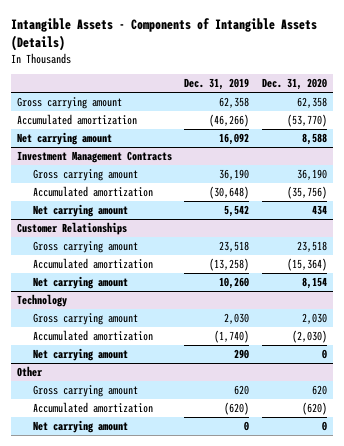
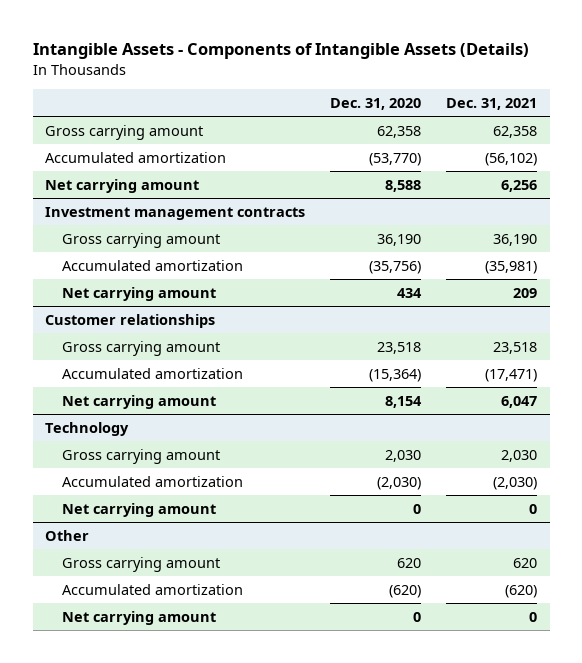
[184,78,250,91] Dec. 31, 2019 -> none
none -> [446,97,538,110] Dec. 31, 2021
[17,150,173,163] Investment Management Contracts -> [45,206,306,220] Investment management contracts
[17,221,128,235] Customer Relationships -> [45,313,216,328] Customer relationships

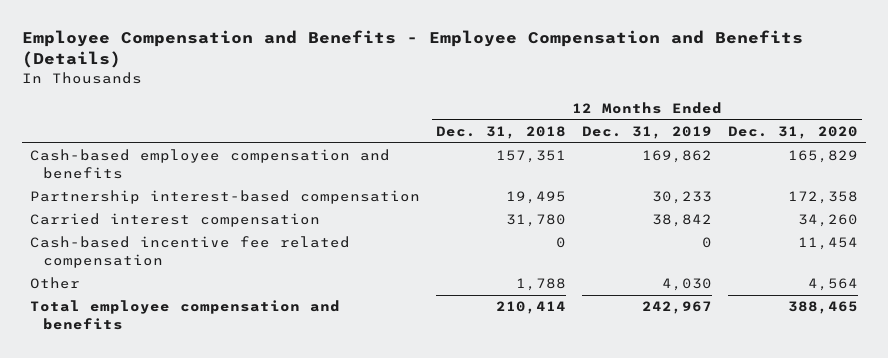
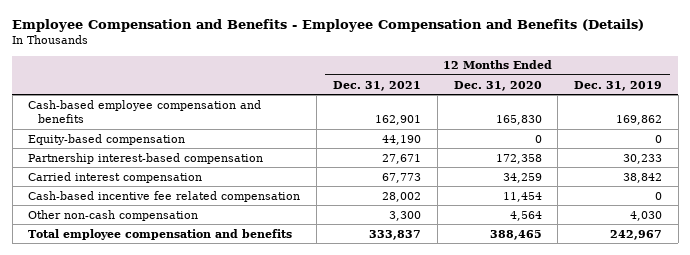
[436,125,567,139] Dec. 31, 2018 -> none
none -> [332,80,421,91] Dec. 31, 2021
[788,150,859,164] 165,829 -> [495,115,542,126] 165,830
none -> [28,133,186,145] Equity-based compensation
[798,214,859,228] 34,260 -> [502,172,542,183] 34,259
[30,277,81,290] Other -> [28,209,199,221] Other non-cash compensation

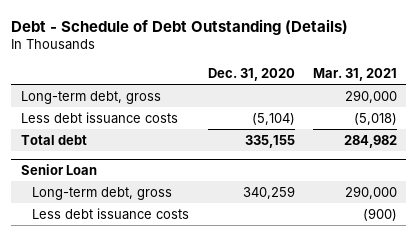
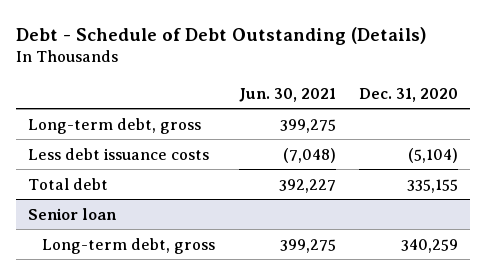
[312,68,397,82] Mar. 31, 2021 -> none
none -> [238,87,336,102] Jun. 30, 2021
[20,163,97,175] Senior Loan -> [27,207,117,220] Senior loan
[32,207,190,220] Less debt issuance costs -> none

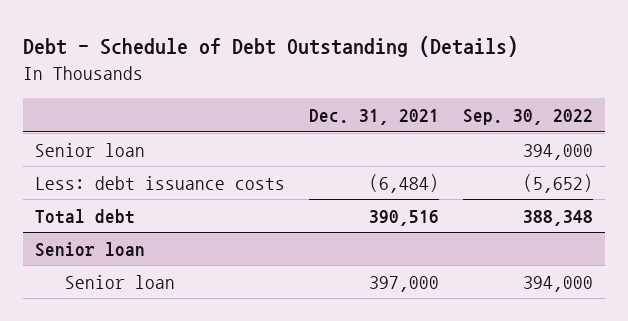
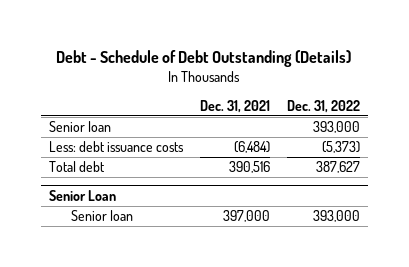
[462,109,593,126] Sep. 30, 2022 -> none
none -> [286,99,360,113] Dec. 31, 2022
[35,241,146,257] Senior loan -> [49,189,117,201] Senior Loan

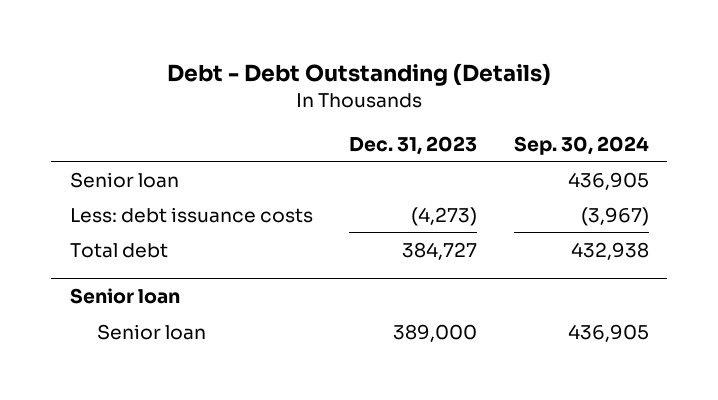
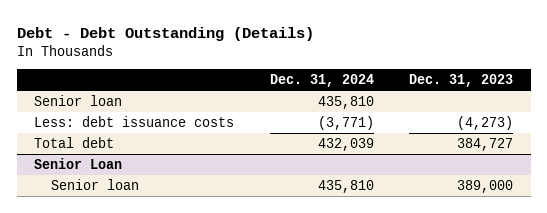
[513,135,649,155] Sep. 30, 2024 -> none
none -> [269,74,374,88] Dec. 31, 2024
[69,288,180,305] Senior loan -> [34,158,123,170] Senior Loan

